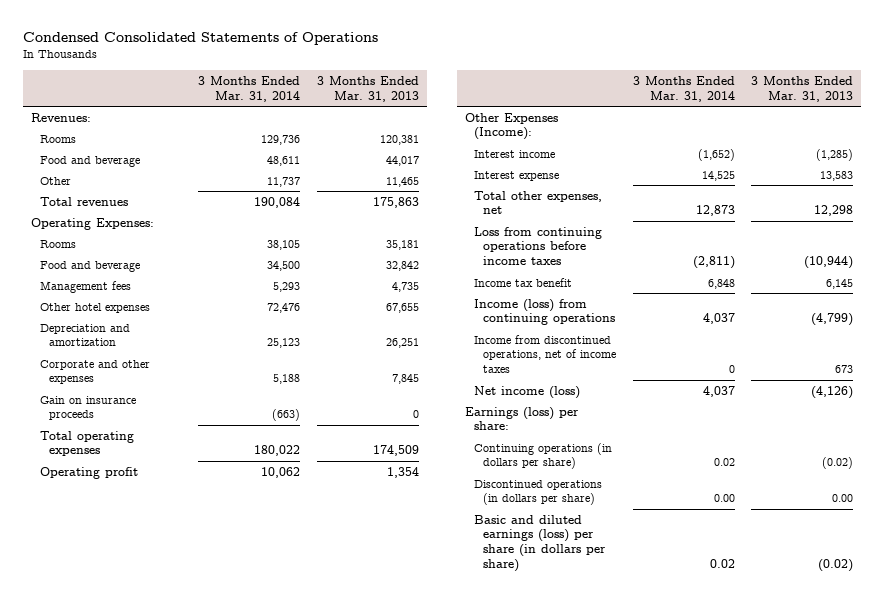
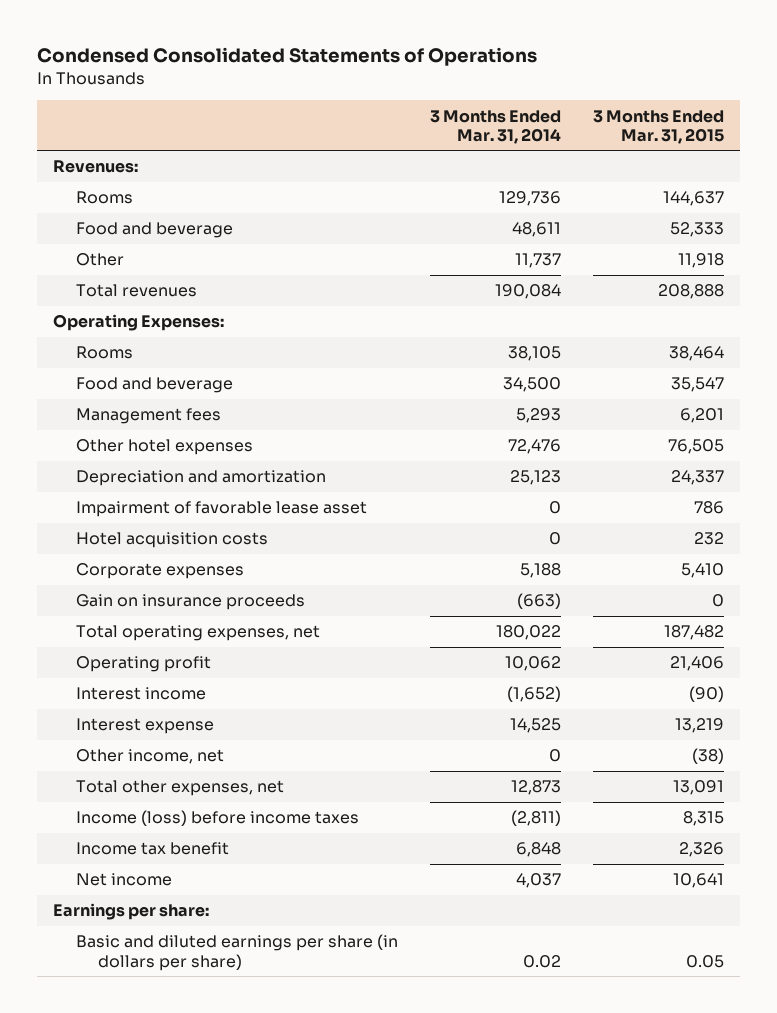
[316,75,419,102] 3 Months Ended Mar. 31, 2013 -> none
none -> [592,109,724,144] 3 Months Ended Mar. 31, 2015
none -> [75,501,367,518] Impairment of favorable lease asset
none -> [75,532,268,549] Hotel acquisition costs
[40,359,151,385] Corporate and other expenses -> [75,563,244,580] Corporate expenses
[40,430,135,457] Total operating expenses -> [75,625,320,642] Total operating expenses, net
[465,112,559,141] Other Expenses (Income): -> none
none -> [75,749,224,765] Other income, net
[474,226,603,266] Loss from continuing operations before income taxes -> [75,810,359,827] Income (loss) before income taxes
[474,298,616,326] Income (loss) from continuing operations -> none
[474,334,617,374] Income from discontinued operations, net of income taxes -> none
[474,442,613,470] Continuing operations (in dollars per share) -> none
[474,479,603,506] Discontinued operations (in dollars per share) -> none
[474,385,581,399] Net income (loss) -> [75,873,172,887] Net income
[465,406,580,431] Earnings (loss) per share: -> [53,903,210,921] Earnings per share:
[474,514,607,572] Basic and diluted earnings (loss) per share (in dollars per share) -> [75,934,398,971] Basic and diluted earnings per share (in dollars per share)

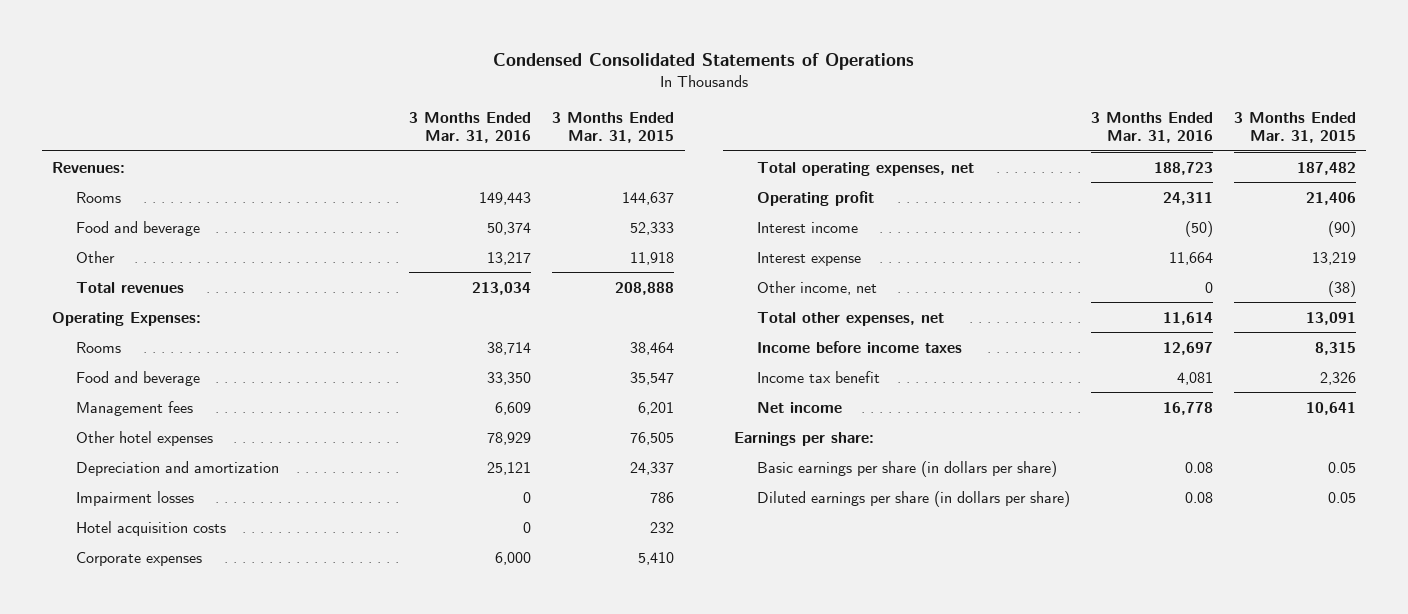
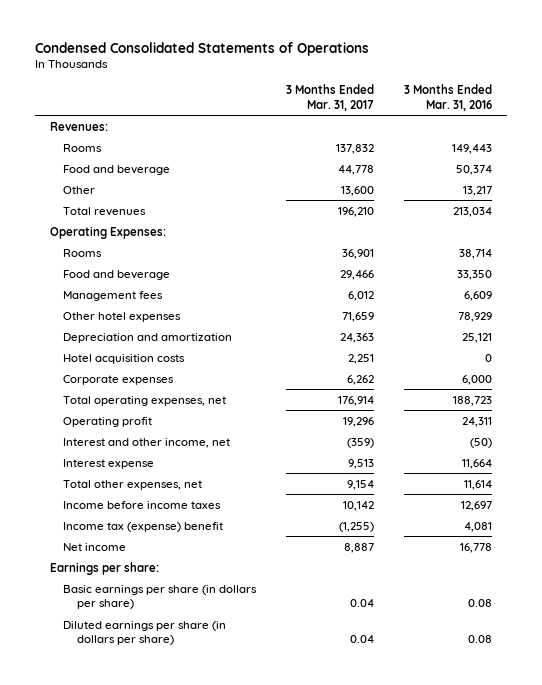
[552,111,675,144] 3 Months Ended Mar. 31, 2015 -> none
none -> [286,84,375,111] 3 Months Ended Mar. 31, 2017
[75,490,194,506] Impairment losses -> none
[757,221,859,233] Interest income -> [63,437,231,448] Interest and other income, net
[757,280,878,295] Other income, net -> none
[757,370,881,383] Income tax benefit -> [63,521,224,532] Income tax (expense) benefit

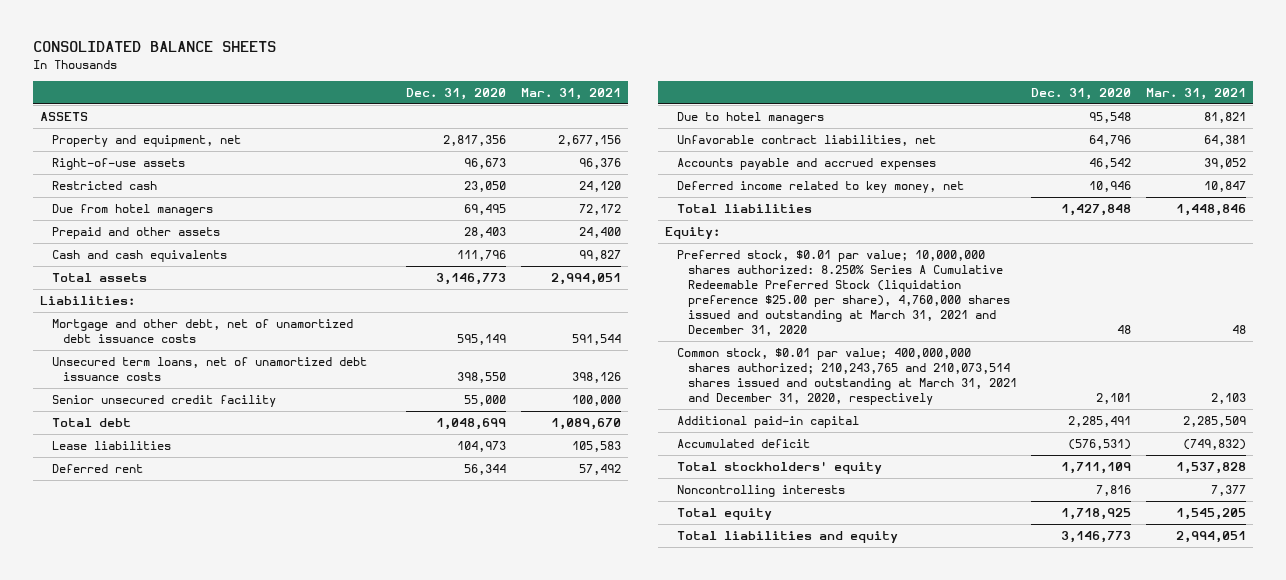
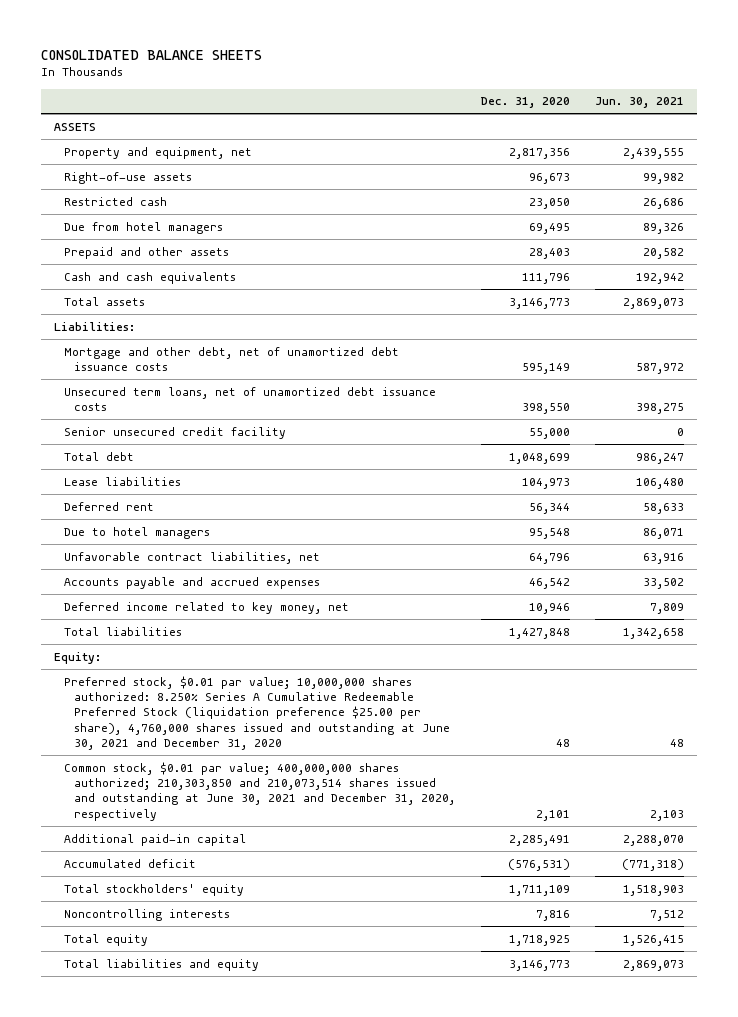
[520,87,621,100] Mar. 31, 2021 -> none
none -> [595,97,685,109] Jun. 30, 2021
[676,249,1010,337] Preferred stock, $0.01 par value; 10,000,000 shares authorized: 8.250% Series A Cumulative Redeemable Preferred Stock (liquidation preference $25.00 per share), 4,760,000 shares issued and outstanding at March 31, 2021 and December 31, 2020 -> [64,675,450,751] Preferred stock, $0.01 par value; 10,000,000 shares authorized: 8.250% Series A Cumulative Redeemable Preferred Stock (liquidation preference $25.00 per share), 4,760,000 shares issued and outstanding at June 30, 2021 and December 31, 2020
[676,347,1017,406] Common stock, $0.01 par value; 400,000,000 shares authorized; 210,243,765 and 210,073,514 shares issued and outstanding at March 31, 2021 and December 31, 2020, respectively -> [64,761,455,821] Common stock, $0.01 par value; 400,000,000 shares authorized; 210,303,850 and 210,073,514 shares issued and outstanding at June 30, 2021 and December 31, 2020, respectively

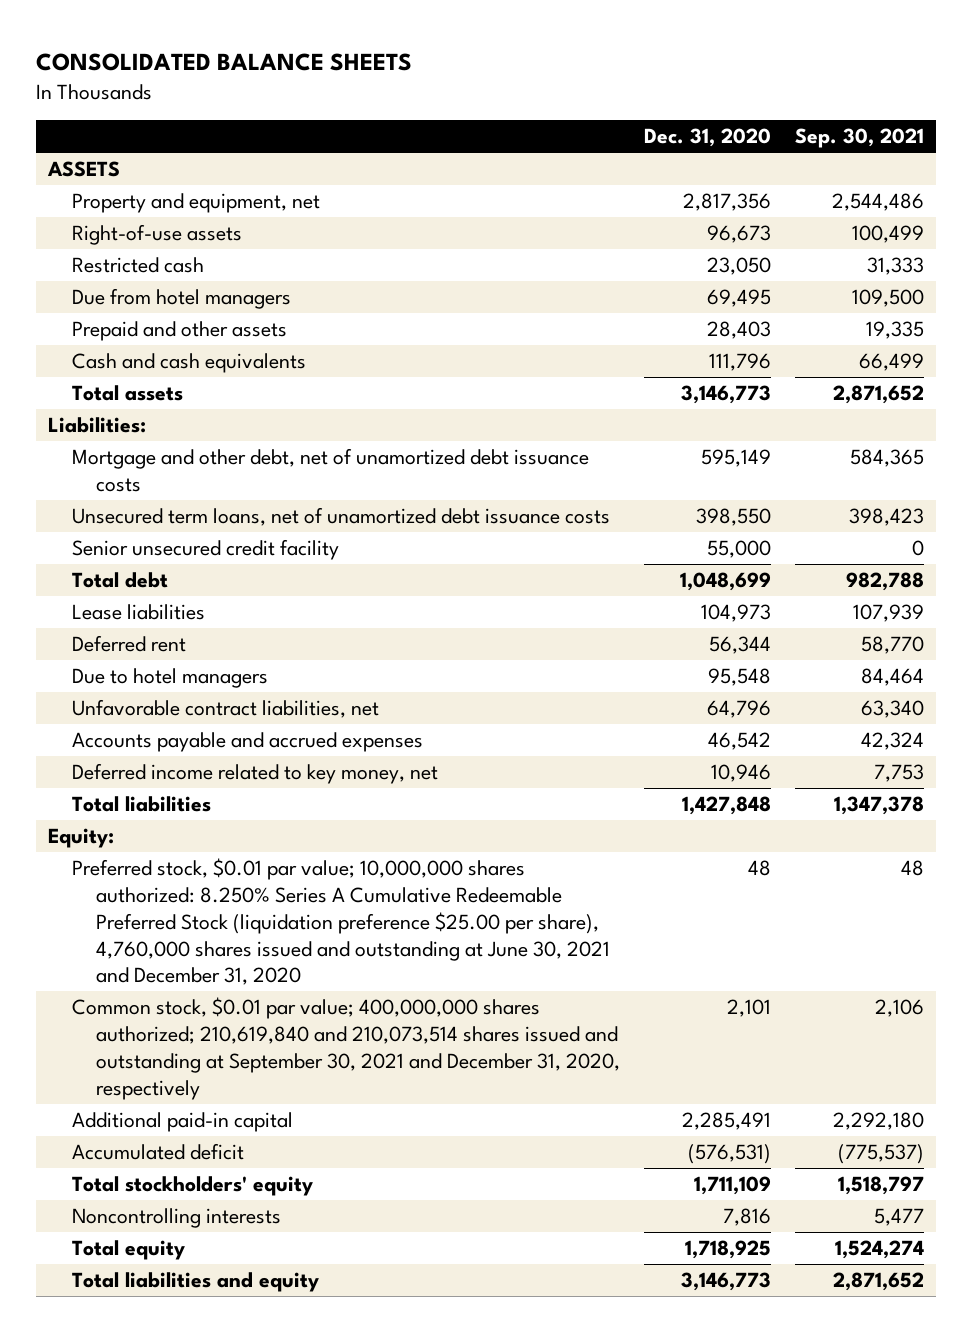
[595,97,685,109] Jun. 30, 2021 -> none
none -> [794,128,924,149] Sep. 30, 2021
[64,761,455,821] Common stock, $0.01 par value; 400,000,000 shares authorized; 210,303,850 and 210,073,514 shares issued and outstanding at June 30, 2021 and December 31, 2020, respectively -> [71,997,620,1100] Common stock, $0.01 par value; 400,000,000 shares authorized; 210,619,840 and 210,073,514 shares issued and outstanding at September 30, 2021 and December 31, 2020, respectively

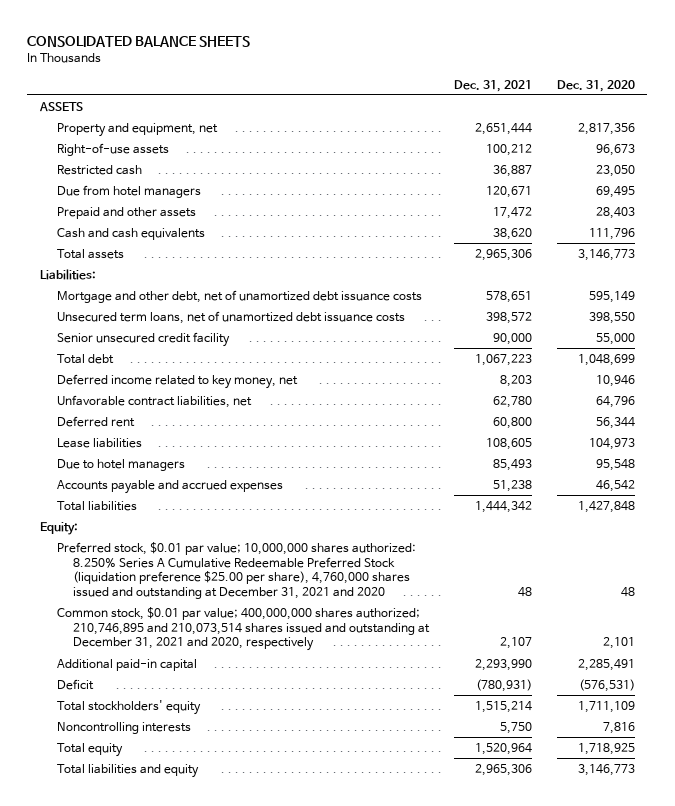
[794,128,924,149] Sep. 30, 2021 -> none
none -> [454,79,533,92] Dec. 31, 2021
[71,763,438,785] Deferred income related to key money, net -> [56,373,298,389] Deferred income related to key money, net
[71,699,379,719] Unfavorable contract liabilities, net -> [56,394,252,408] Unfavorable contract liabilities, net
[71,604,205,621] Lease liabilities -> [56,437,142,448] Lease liabilities
[71,858,610,986] Preferred stock, $0.01 par value; 10,000,000 shares authorized: 8.250% Series A Cumulative Redeemable Preferred Stock (liquidation preference $25.00 per share), 4,760,000 shares issued and outstanding at June 30, 2021 and December 31, 2020 -> [56,541,416,600] Preferred stock, $0.01 par value; 10,000,000 shares authorized: 8.250% Series A Cumulative Redeemable Preferred Stock (liquidation preference $25.00 per share), 4,760,000 shares issued and outstanding at December 31, 2021 and 2020
[71,997,620,1100] Common stock, $0.01 par value; 400,000,000 shares authorized; 210,619,840 and 210,073,514 shares issued and outstanding at September 30, 2021 and December 31, 2020, respectively -> [56,606,431,652] Common stock, $0.01 par value; 400,000,000 shares authorized; 210,746,895 and 210,073,514 shares issued and outstanding at December 31, 2021 and 2020, respectively
[71,1143,244,1161] Accumulated deficit -> [56,678,94,690] Deficit

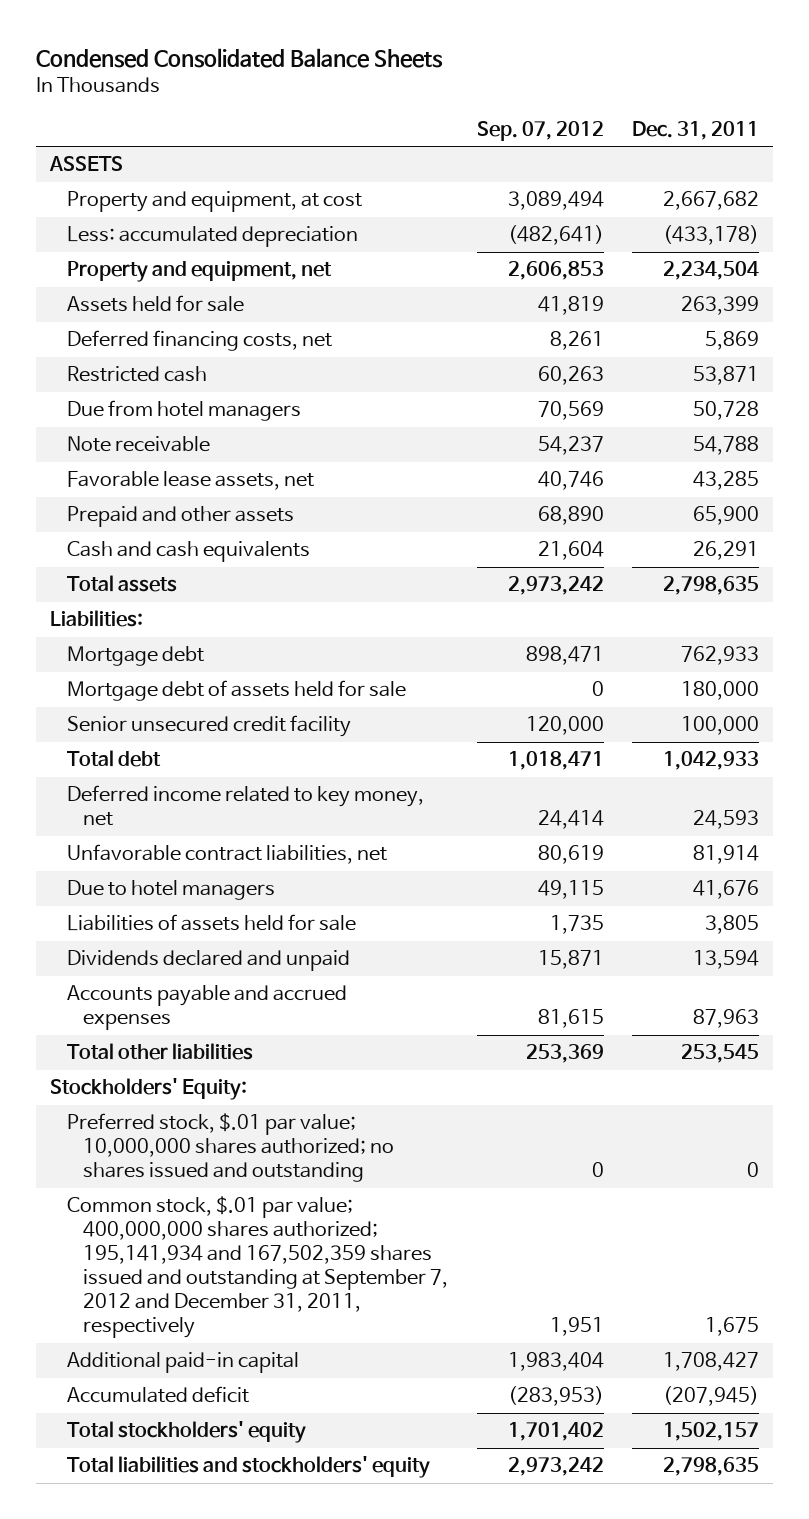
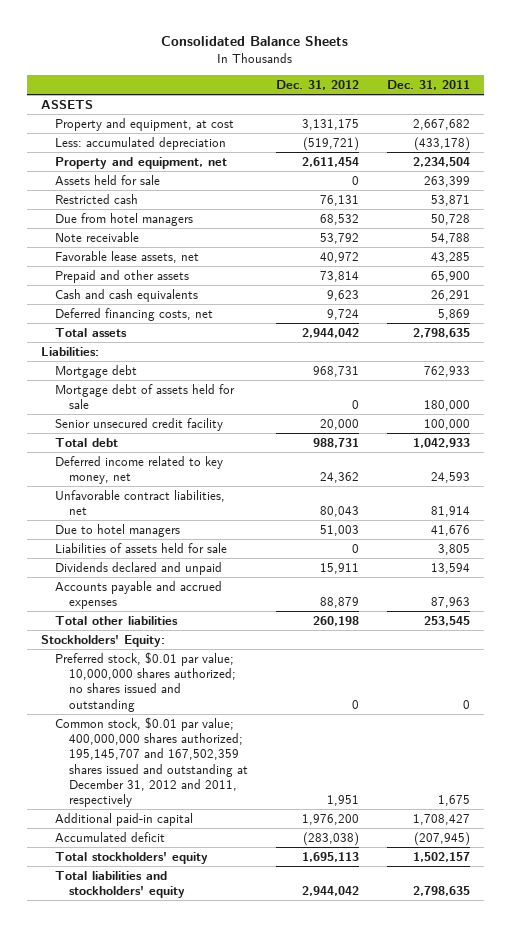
[35,47,443,68] Condensed Consolidated Balance Sheets -> [161,36,349,47] Consolidated Balance Sheets
[476,120,604,141] Sep. 07, 2012 -> none
none -> [275,80,359,91] Dec. 31, 2012
[66,330,332,352] Deferred financing costs, net -> [55,307,214,321] Deferred financing costs, net
[66,1113,395,1183] Preferred stock, $.01 par value; 10,000,000 shares authorized; no shares issued and outstanding -> [55,651,236,712] Preferred stock, $0.01 par value; 10,000,000 shares authorized; no shares issued and outstanding
[66,1196,449,1339] Common stock, $.01 par value; 400,000,000 shares authorized; 195,141,934 and 167,502,359 shares issued and outstanding at September 7, 2012 and December 31, 2011, respectively -> [55,716,248,808] Common stock, $0.01 par value; 400,000,000 shares authorized; 195,145,707 and 167,502,359 shares issued and outstanding at December 31, 2012 and 2011, respectively

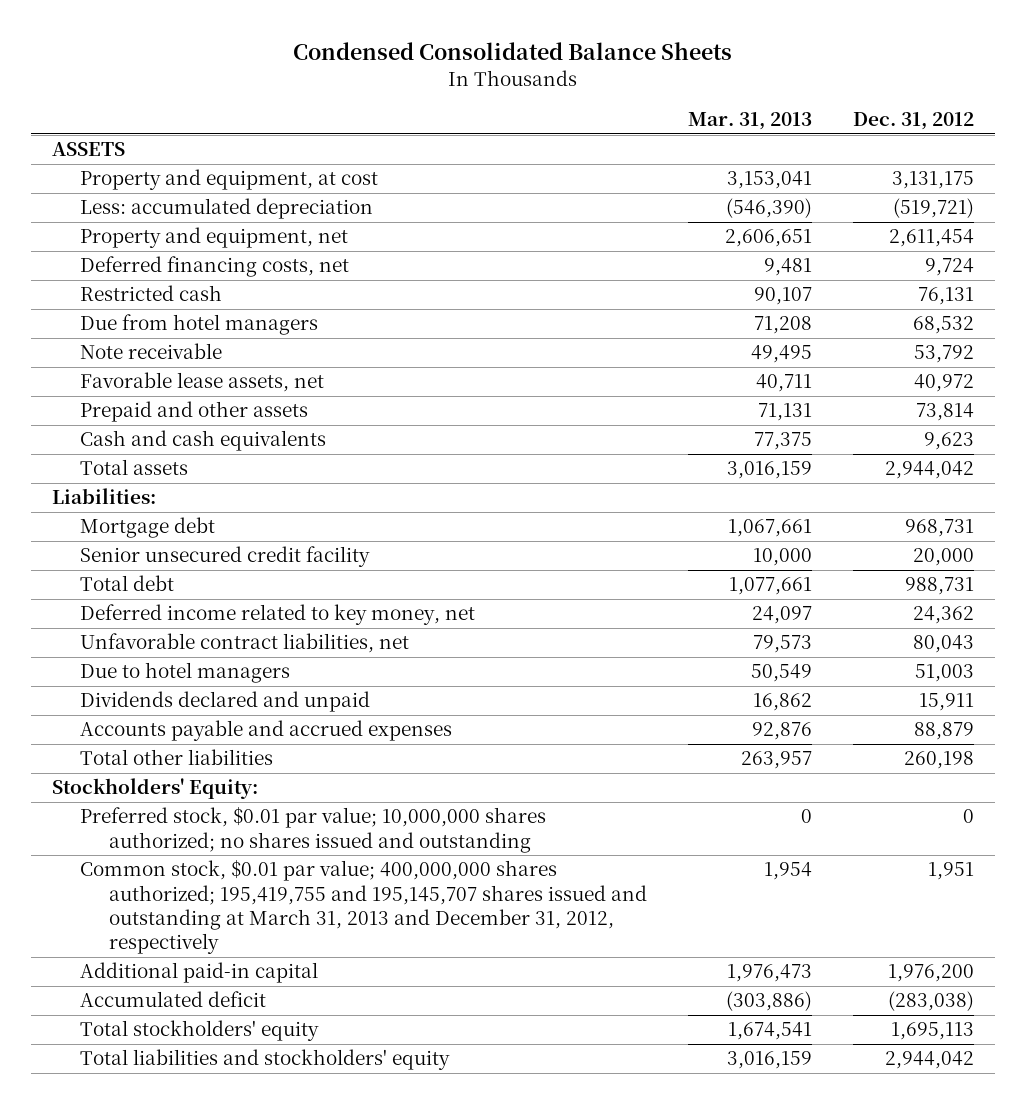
[161,36,349,47] Consolidated Balance Sheets -> [292,42,732,61] Condensed Consolidated Balance Sheets
[386,80,470,91] Dec. 31, 2011 -> none
none -> [688,112,813,131] Mar. 31, 2013
[55,174,161,185] Assets held for sale -> none
[55,307,214,321] Deferred financing costs, net -> [80,256,350,278] Deferred financing costs, net
[55,383,236,410] Mortgage debt of assets held for sale -> none
[55,542,228,553] Liabilities of assets held for sale -> none
[55,716,248,808] Common stock, $0.01 par value; 400,000,000 shares authorized; 195,145,707 and 167,502,359 shares issued and outstanding at December 31, 2012 and 2011, respectively -> [80,860,648,955] Common stock, $0.01 par value; 400,000,000 shares authorized; 195,419,755 and 195,145,707 shares issued and outstanding at March 31, 2013 and December 31, 2012, respectively

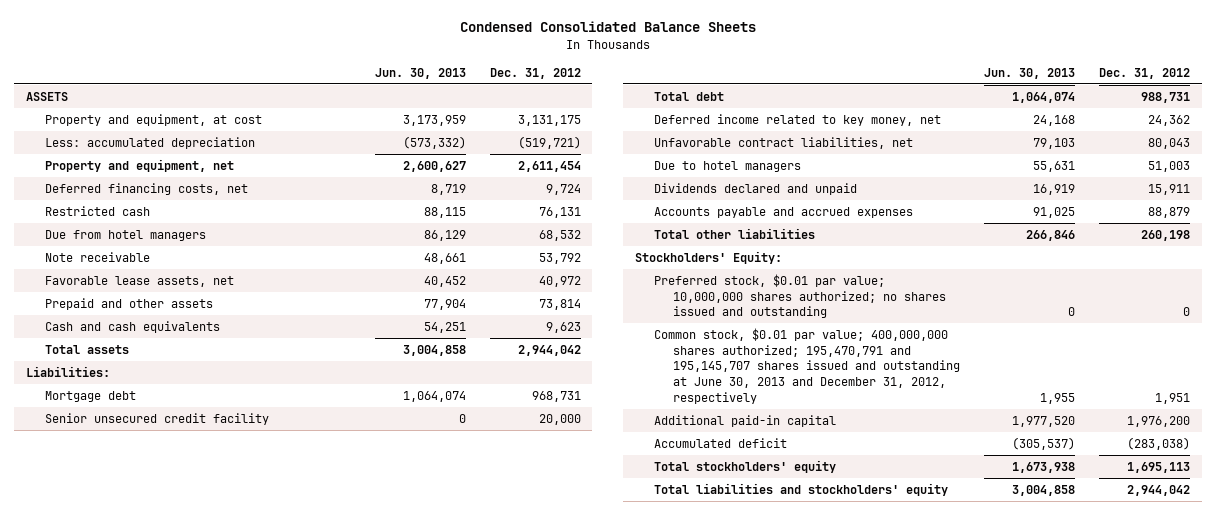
[688,112,813,131] Mar. 31, 2013 -> none
none -> [374,67,466,79] Jun. 30, 2013
[80,860,648,955] Common stock, $0.01 par value; 400,000,000 shares authorized; 195,419,755 and 195,145,707 shares issued and outstanding at March 31, 2013 and December 31, 2012, respectively -> [653,327,961,404] Common stock, $0.01 par value; 400,000,000 shares authorized; 195,470,791 and 195,145,707 shares issued and outstanding at June 30, 2013 and December 31, 2012, respectively

